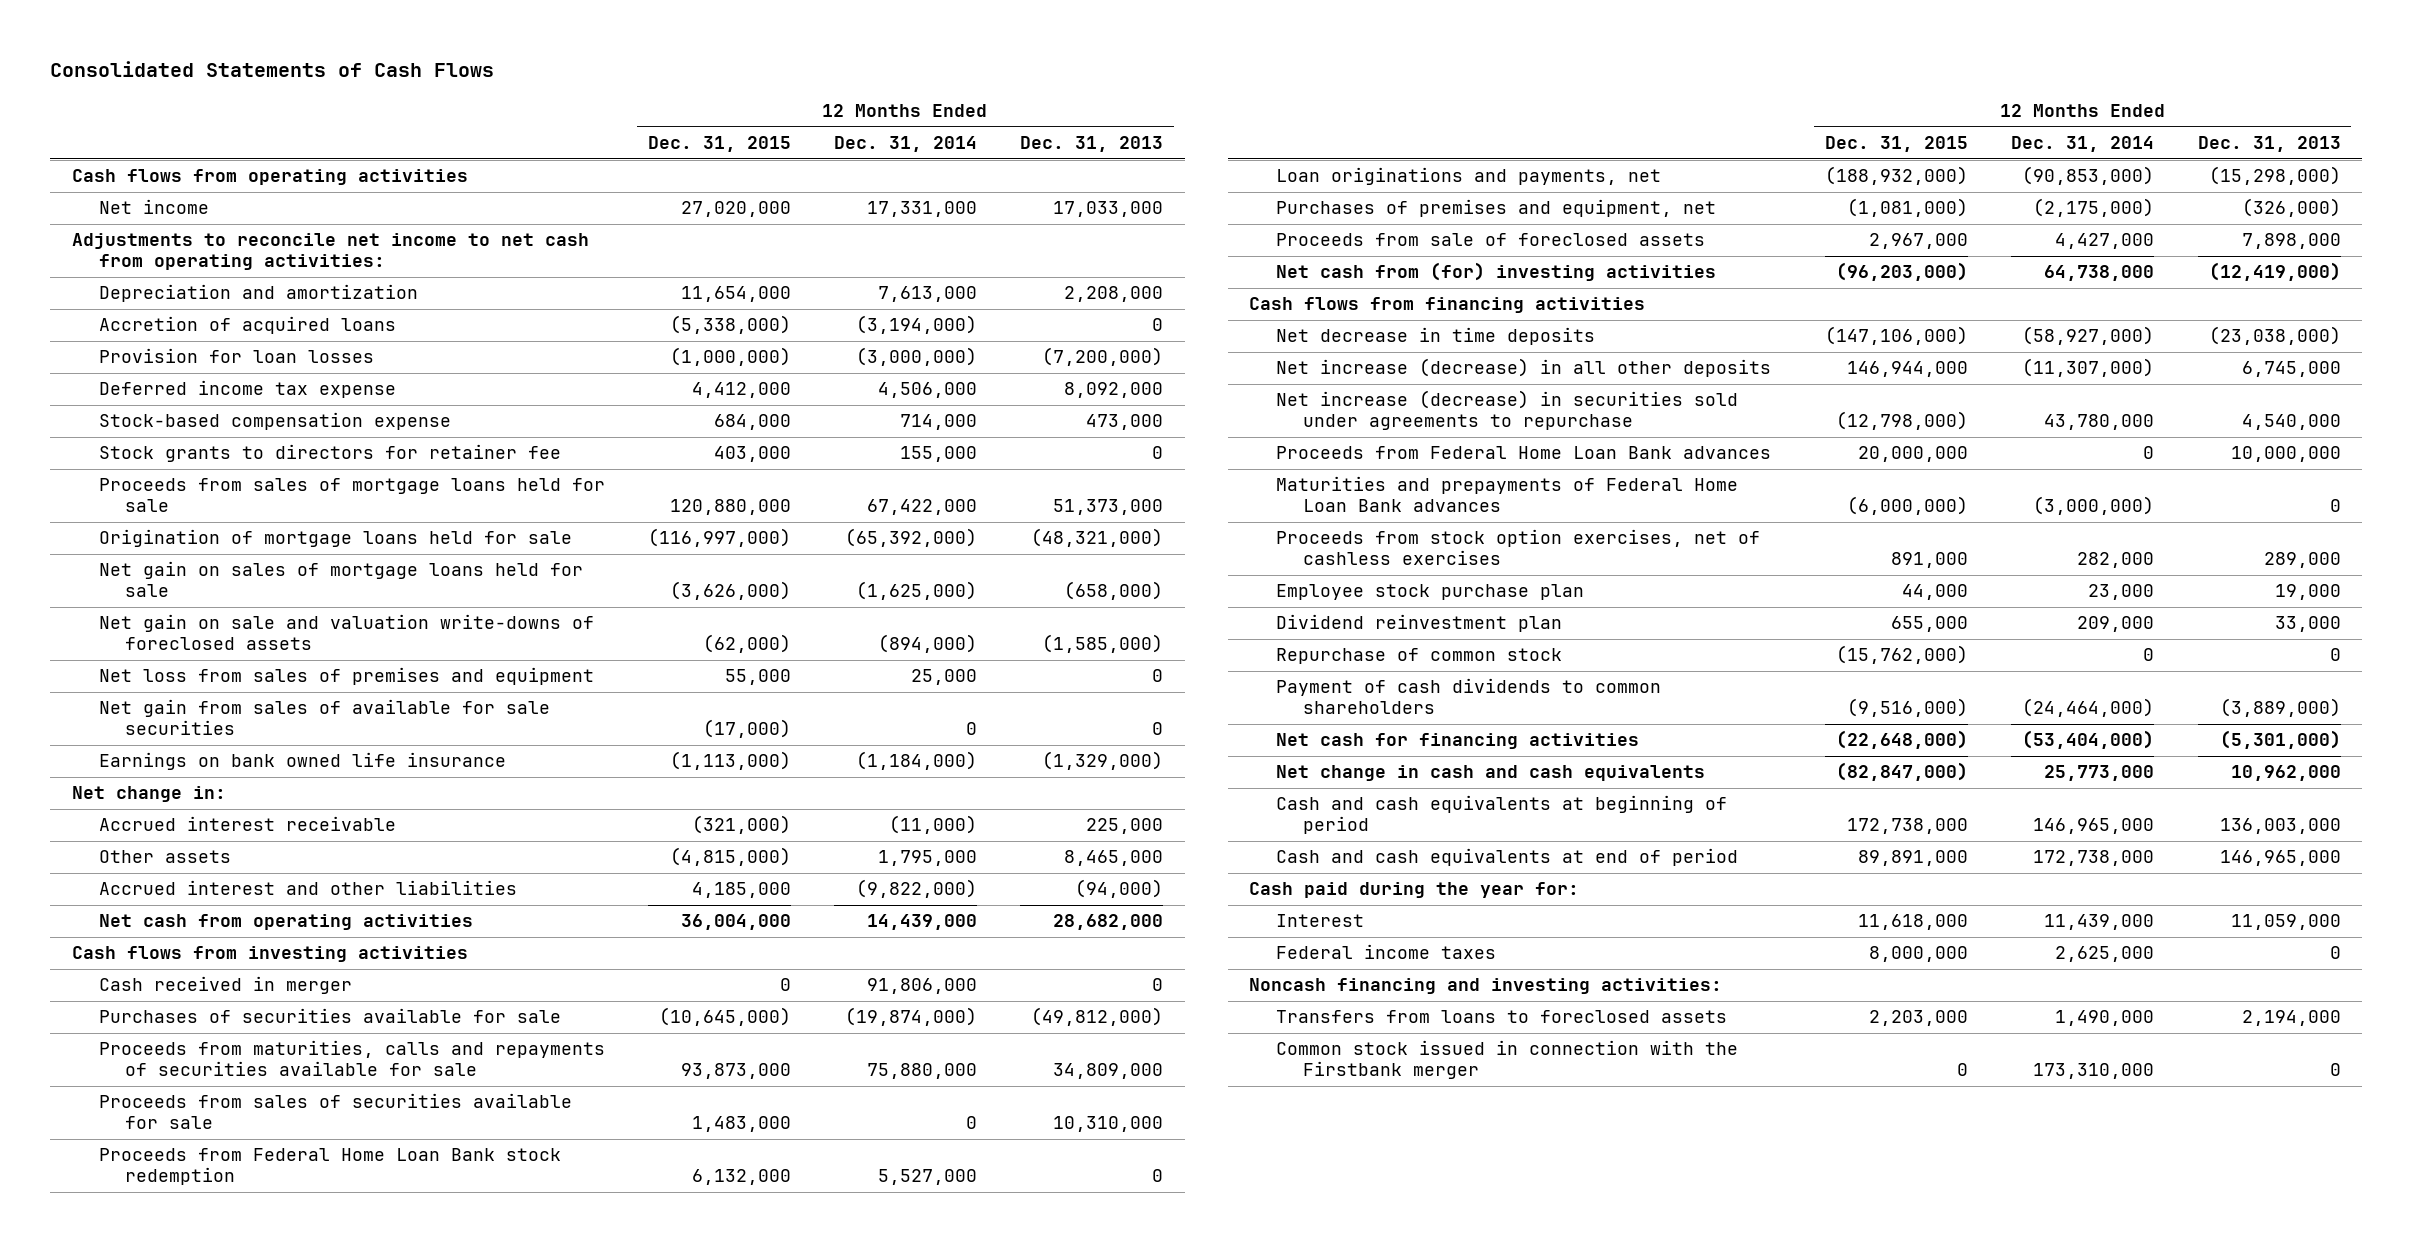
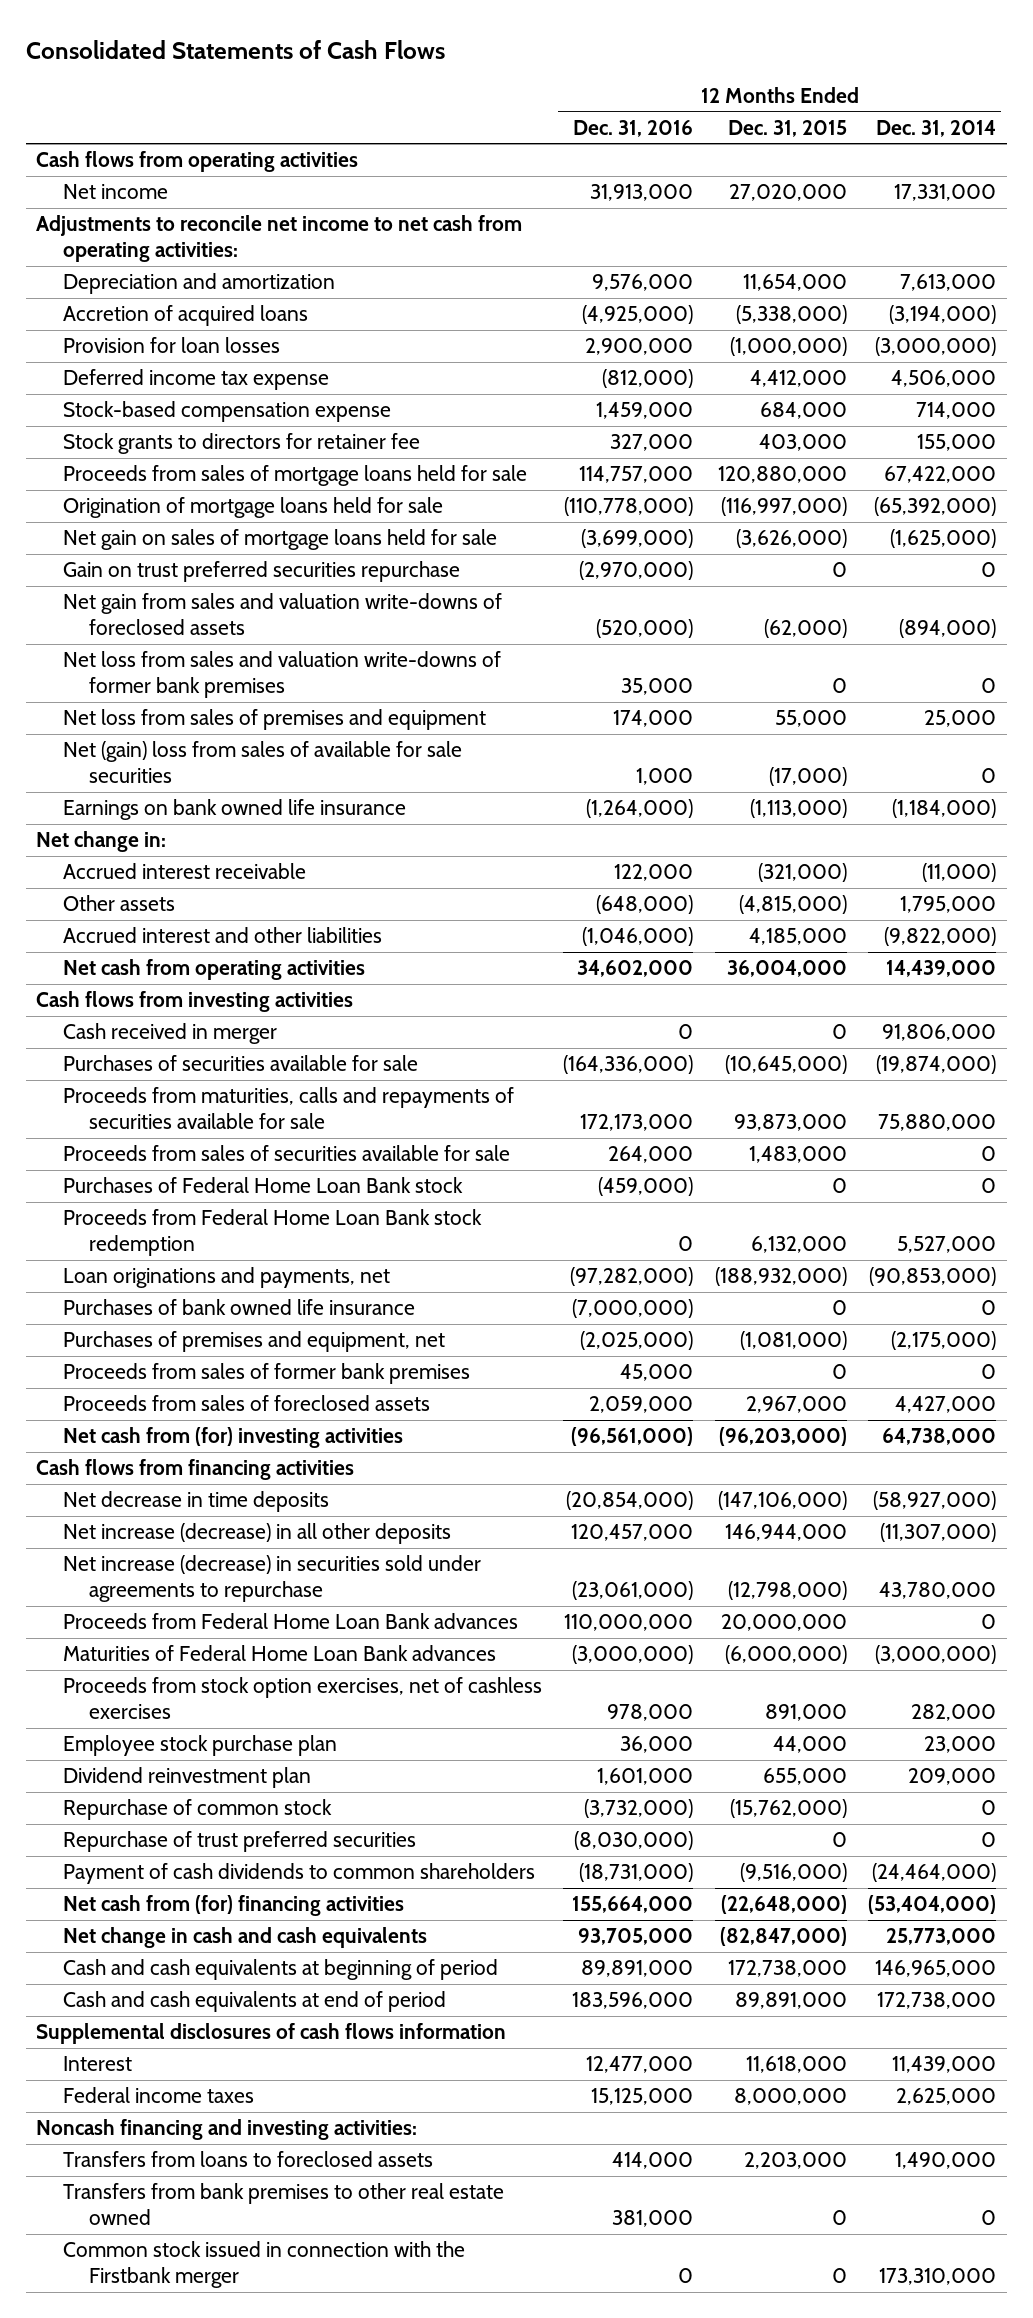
[1020,135,1164,152] Dec. 31, 2013 -> none
none -> [573,119,694,137] Dec. 31, 2016
none -> [62,561,460,583] Gain on trust preferred securities repurchase
[98,614,594,651] Net gain on sale and valuation write-downs of foreclosed assets -> [62,593,502,636] Net gain from sales and valuation write-downs of foreclosed assets
none -> [62,651,501,699] Net loss from sales and valuation write-downs of former bank premises
[98,699,550,736] Net gain from sales of available for sale securities -> [62,741,462,784] Net (gain) loss from sales of available for sale securities
none -> [62,1177,463,1194] Purchases of Federal Home Loan Bank stock
none -> [62,1299,415,1316] Purchases of bank owned life insurance
none -> [62,1363,470,1385] Proceeds from sales of former bank premises
[1276,233,1706,247] Proceeds from sale of foreclosed assets -> [62,1395,430,1412] Proceeds from sales of foreclosed assets
[1276,476,1739,513] Maturities and prepayments of Federal Home Loan Bank advances -> [62,1645,496,1662] Maturities of Federal Home Loan Bank advances
none -> [62,1831,416,1853] Repurchase of trust preferred securities
[1276,733,1640,750] Net cash for financing activities -> [62,1895,404,1917] Net cash from (for) financing activities
[1249,882,1580,899] Cash paid during the year for: -> none
none -> [36,2023,507,2045] Supplemental disclosures of cash flows information
none -> [62,2183,504,2226] Transfers from bank premises to other real estate owned

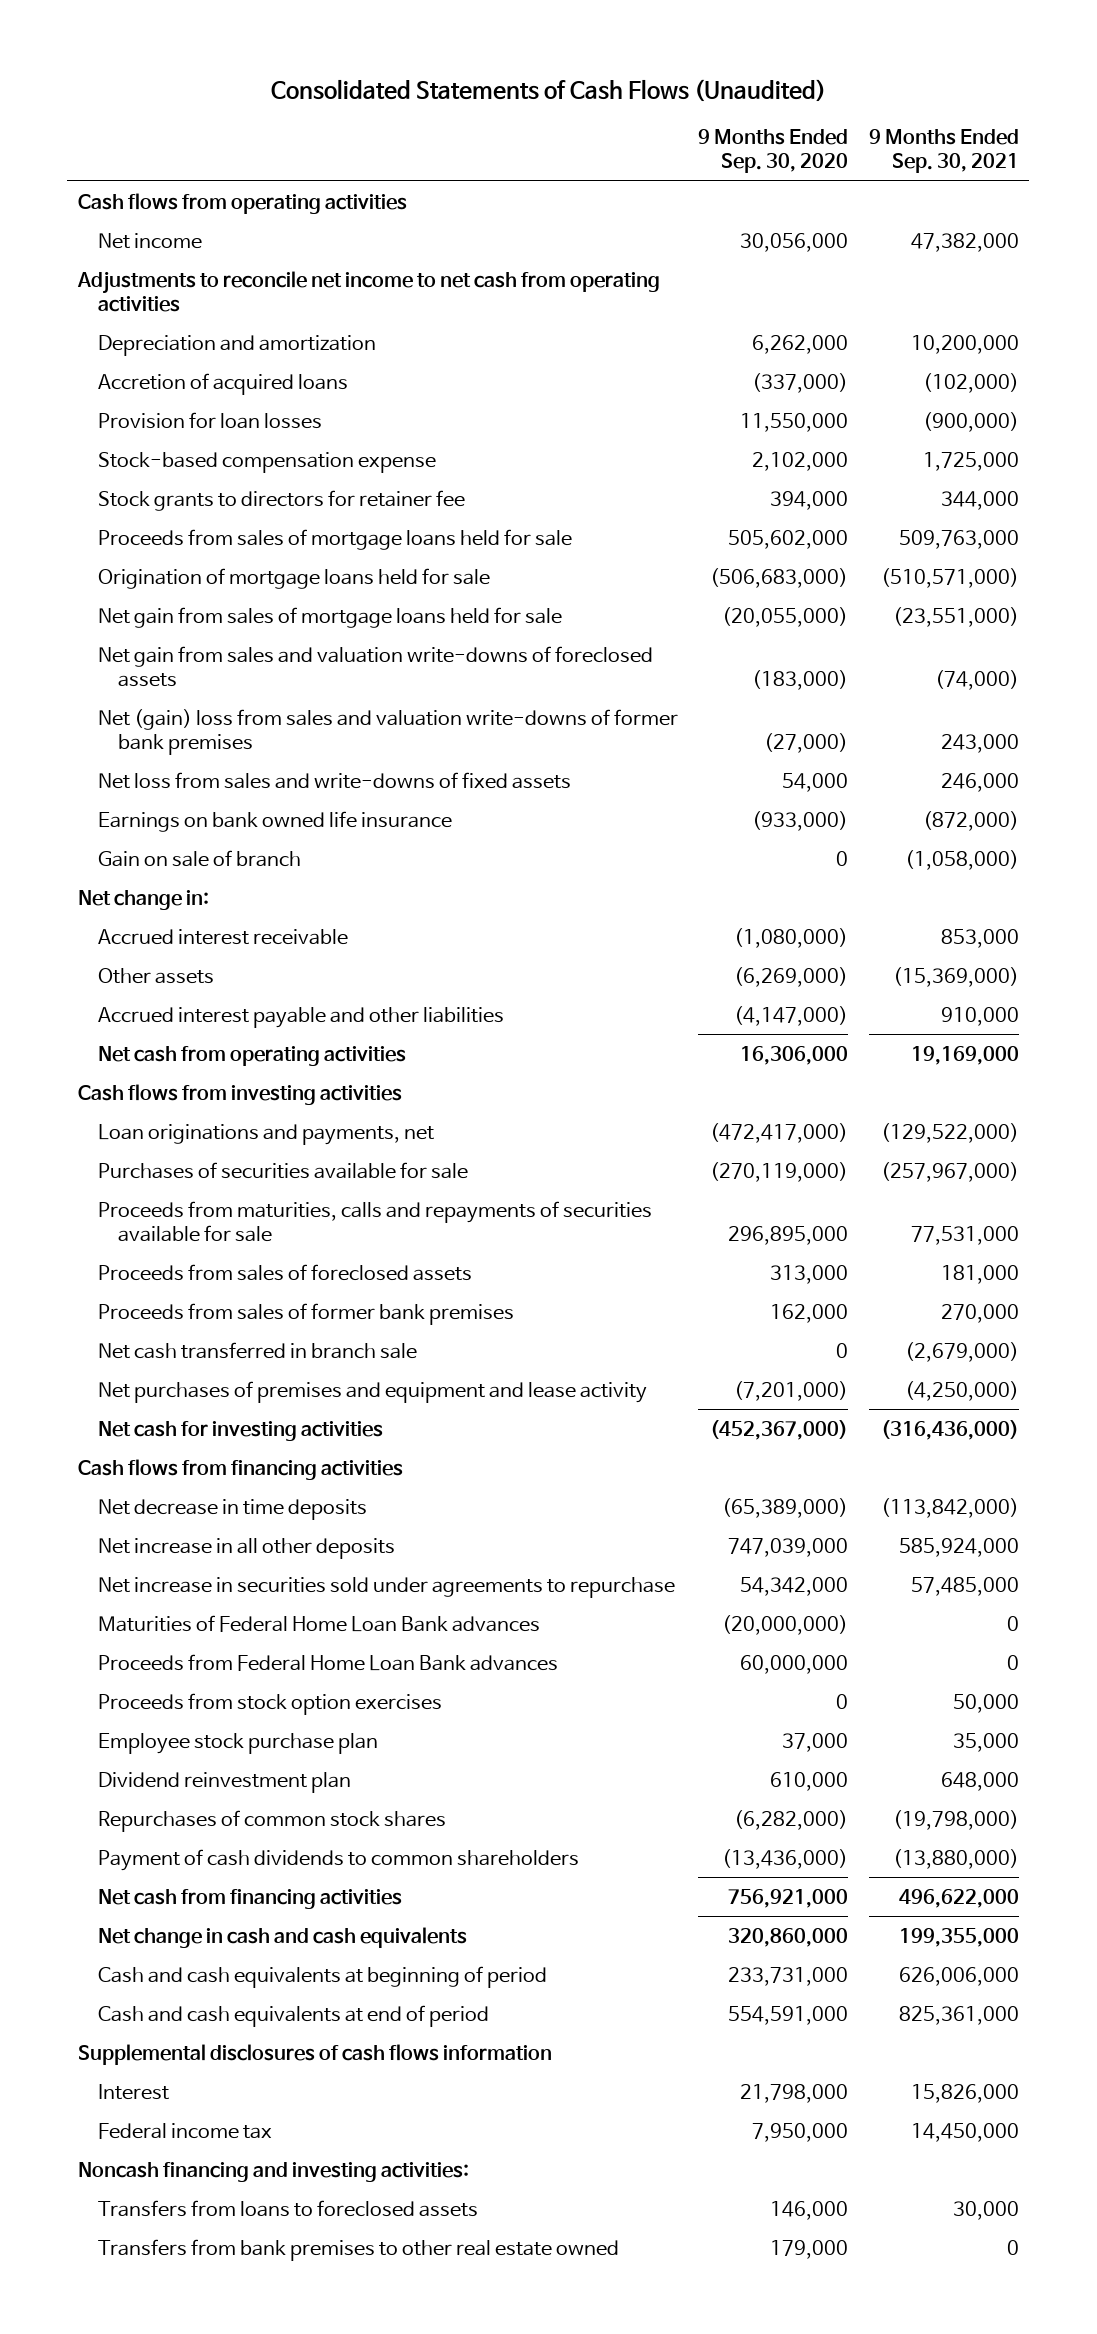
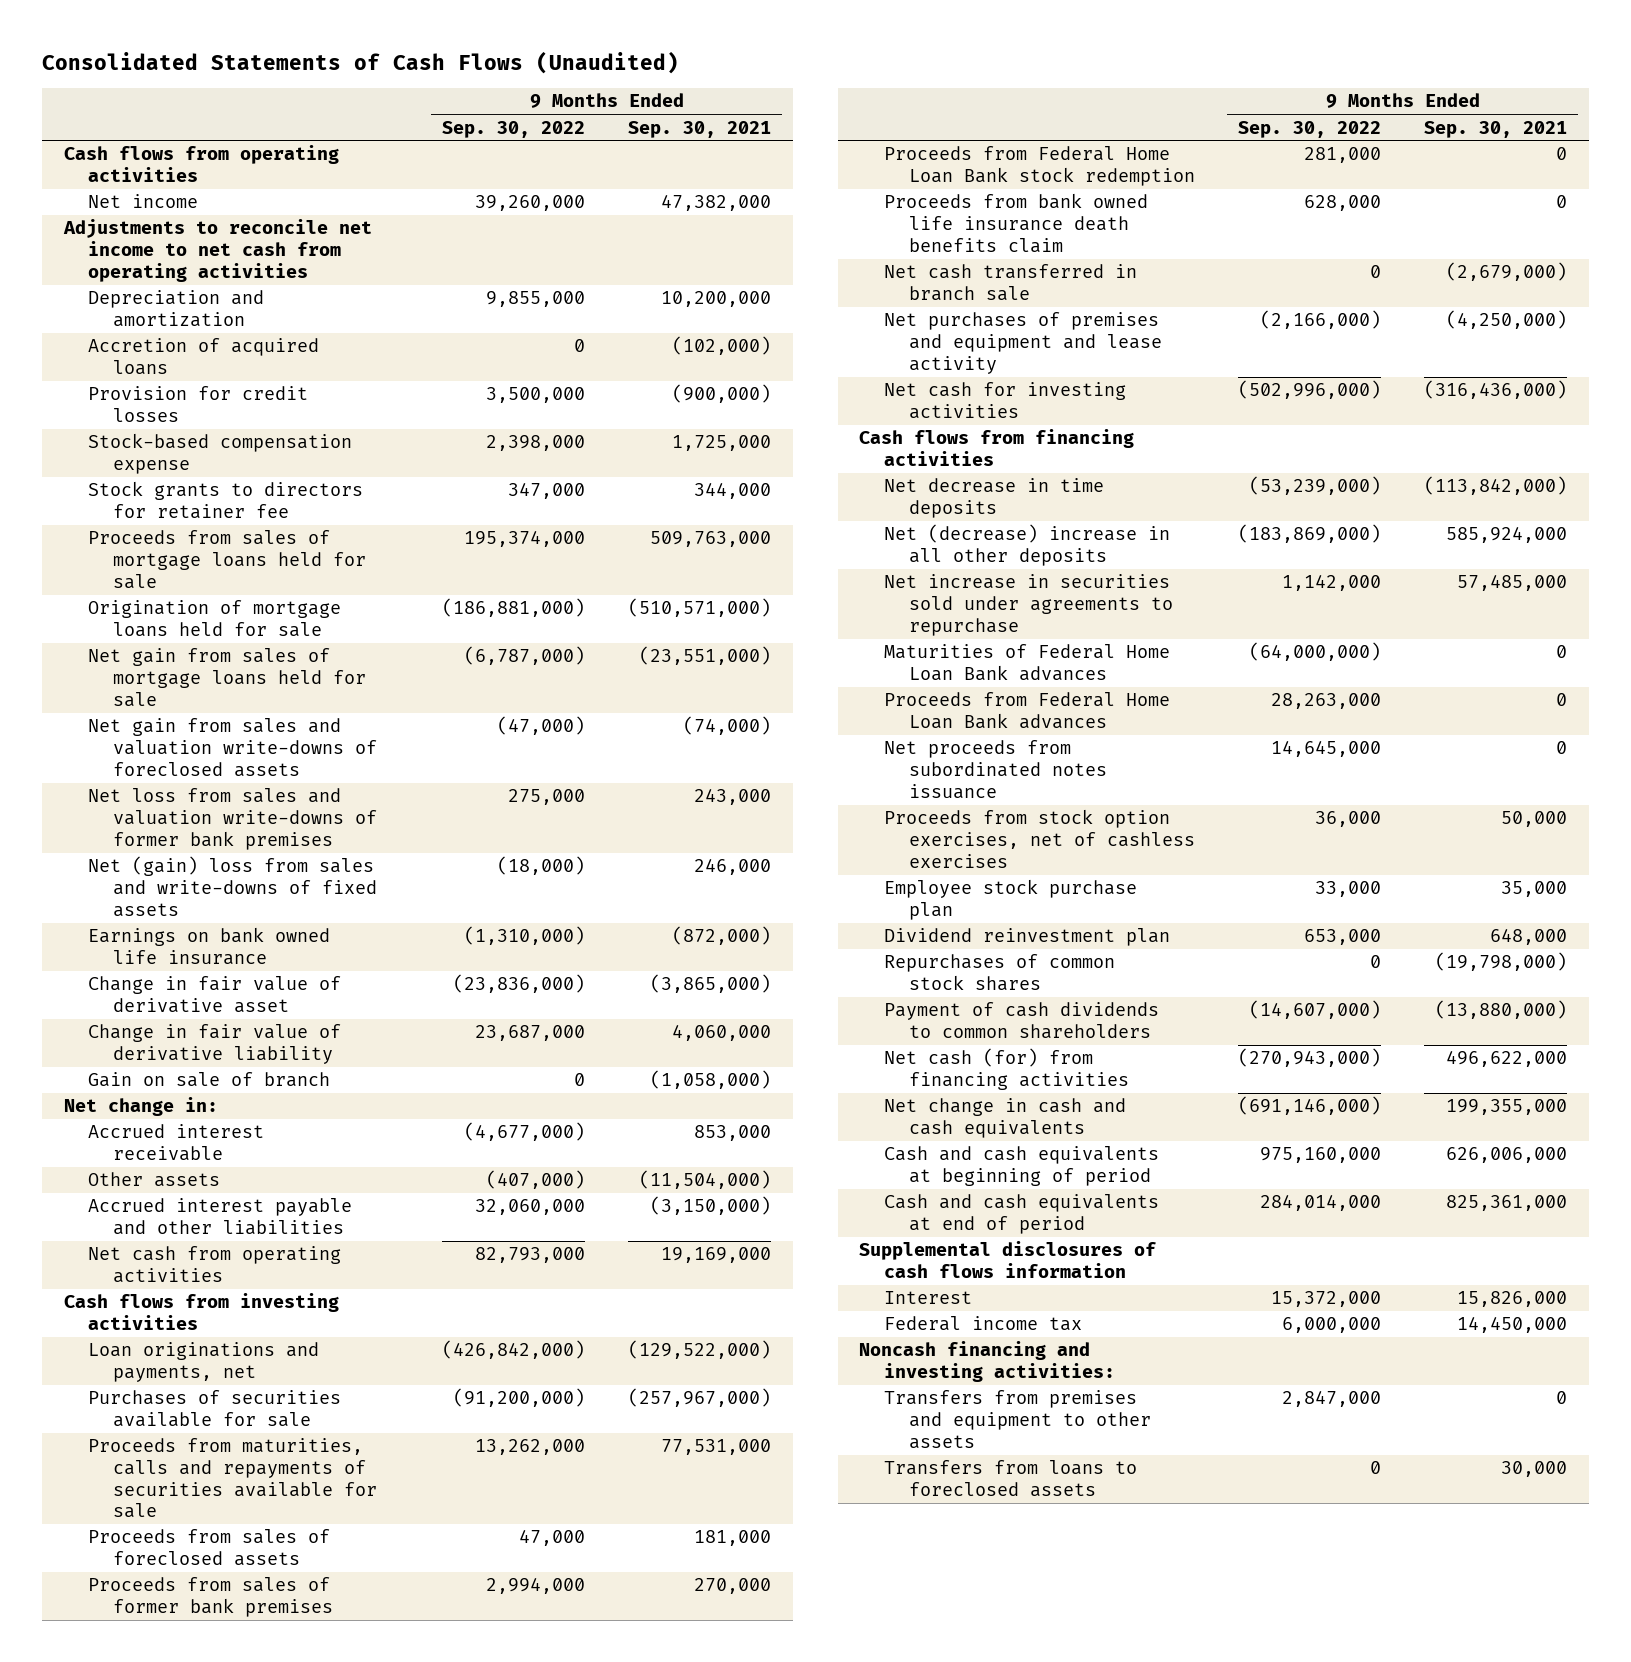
[698,129,849,174] 9 Months Ended Sep. 30, 2020 -> none
none -> [442,120,586,138] Sep. 30, 2022
[97,411,322,429] Provision for loan losses -> [88,386,309,423] Provision for credit losses
[97,708,678,755] Net (gain) loss from sales and valuation write-downs of former bank premises -> [88,788,377,850] Net loss from sales and valuation write-downs of former bank premises
[97,771,571,789] Net loss from sales and write-downs of fixed assets -> [88,856,377,917] Net (gain) loss from sales and write-downs of fixed assets
none -> [88,976,342,1014] Change in fair value of derivative asset
none -> [88,1024,342,1065] Change in fair value of derivative liability
[893,966,1020,987] (15,369,000) -> [639,1170,772,1190] (11,504,000)
[941,1006,1020,1026] 910,000 -> [650,1196,772,1216] (3,150,000)
none -> [884,146,1195,187] Proceeds from Federal Home Loan Bank stock redemption
none -> [884,193,1149,253] Proceeds from bank owned life insurance death benefits claim
[97,1537,395,1559] Net increase in all other deposits -> [884,524,1171,567] Net (decrease) increase in all other deposits
none -> [884,740,1107,799] Net proceeds from subordinated notes issuance
[97,1692,442,1715] Proceeds from stock option exercises -> [884,809,1195,868] Proceeds from stock option exercises, net of cashless exercises
[97,1888,402,1909] Net cash from financing activities -> [884,1048,1129,1091] Net cash (for) from financing activities
none -> [884,1390,1151,1449] Transfers from premises and equipment to other assets
[97,2238,619,2261] Transfers from bank premises to other real estate owned -> none

